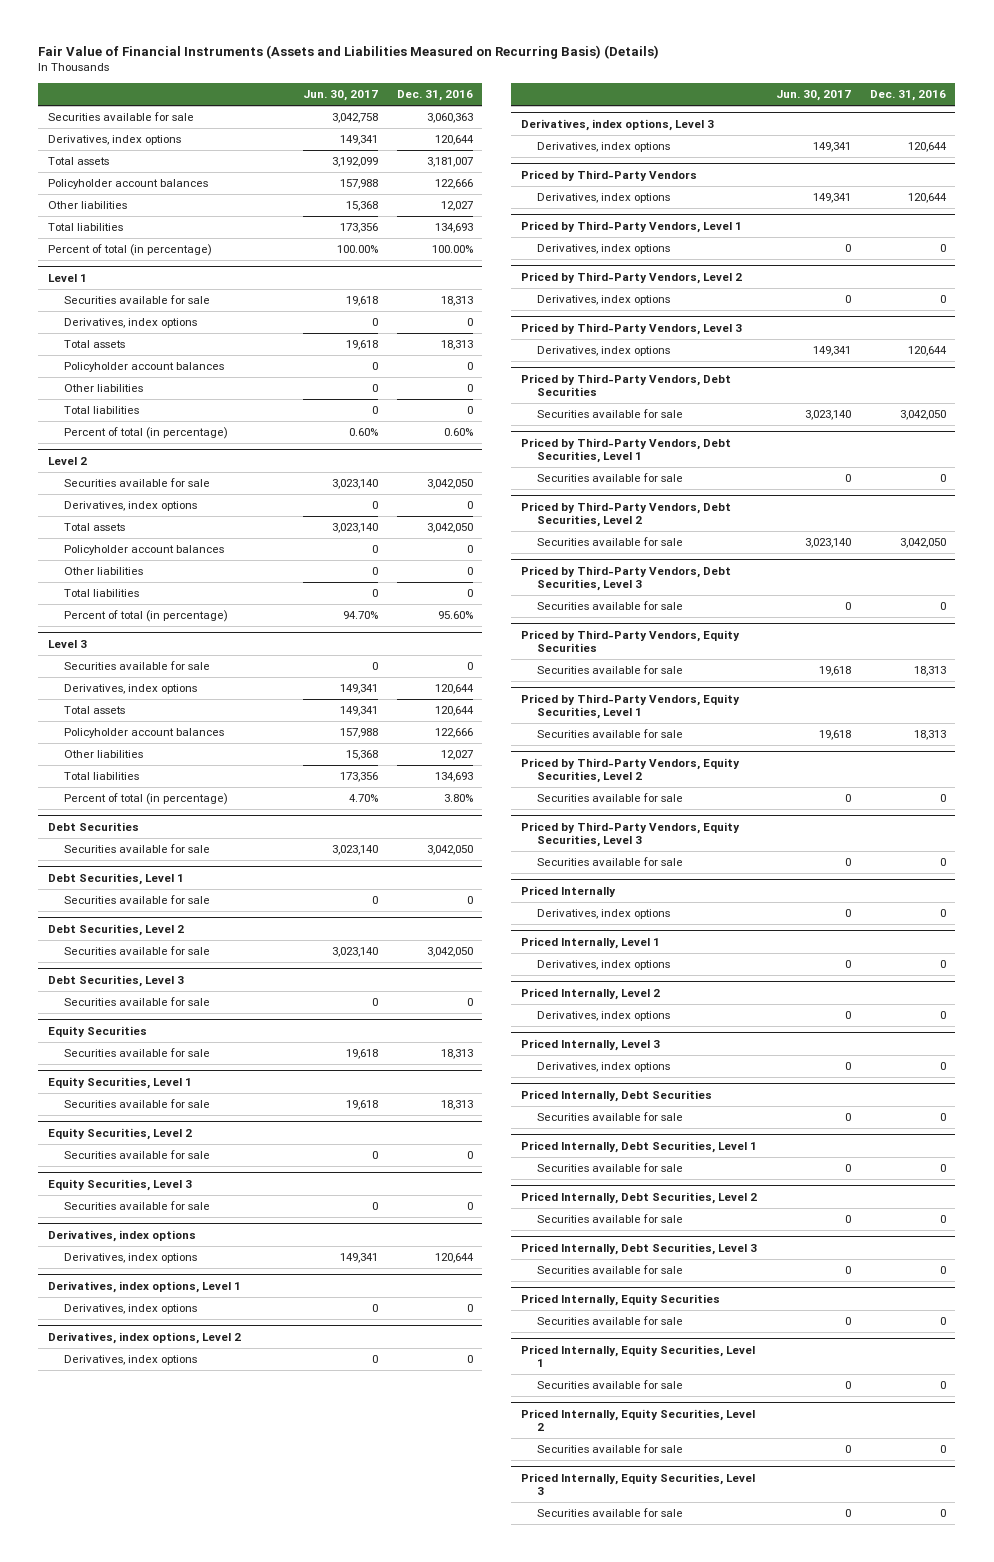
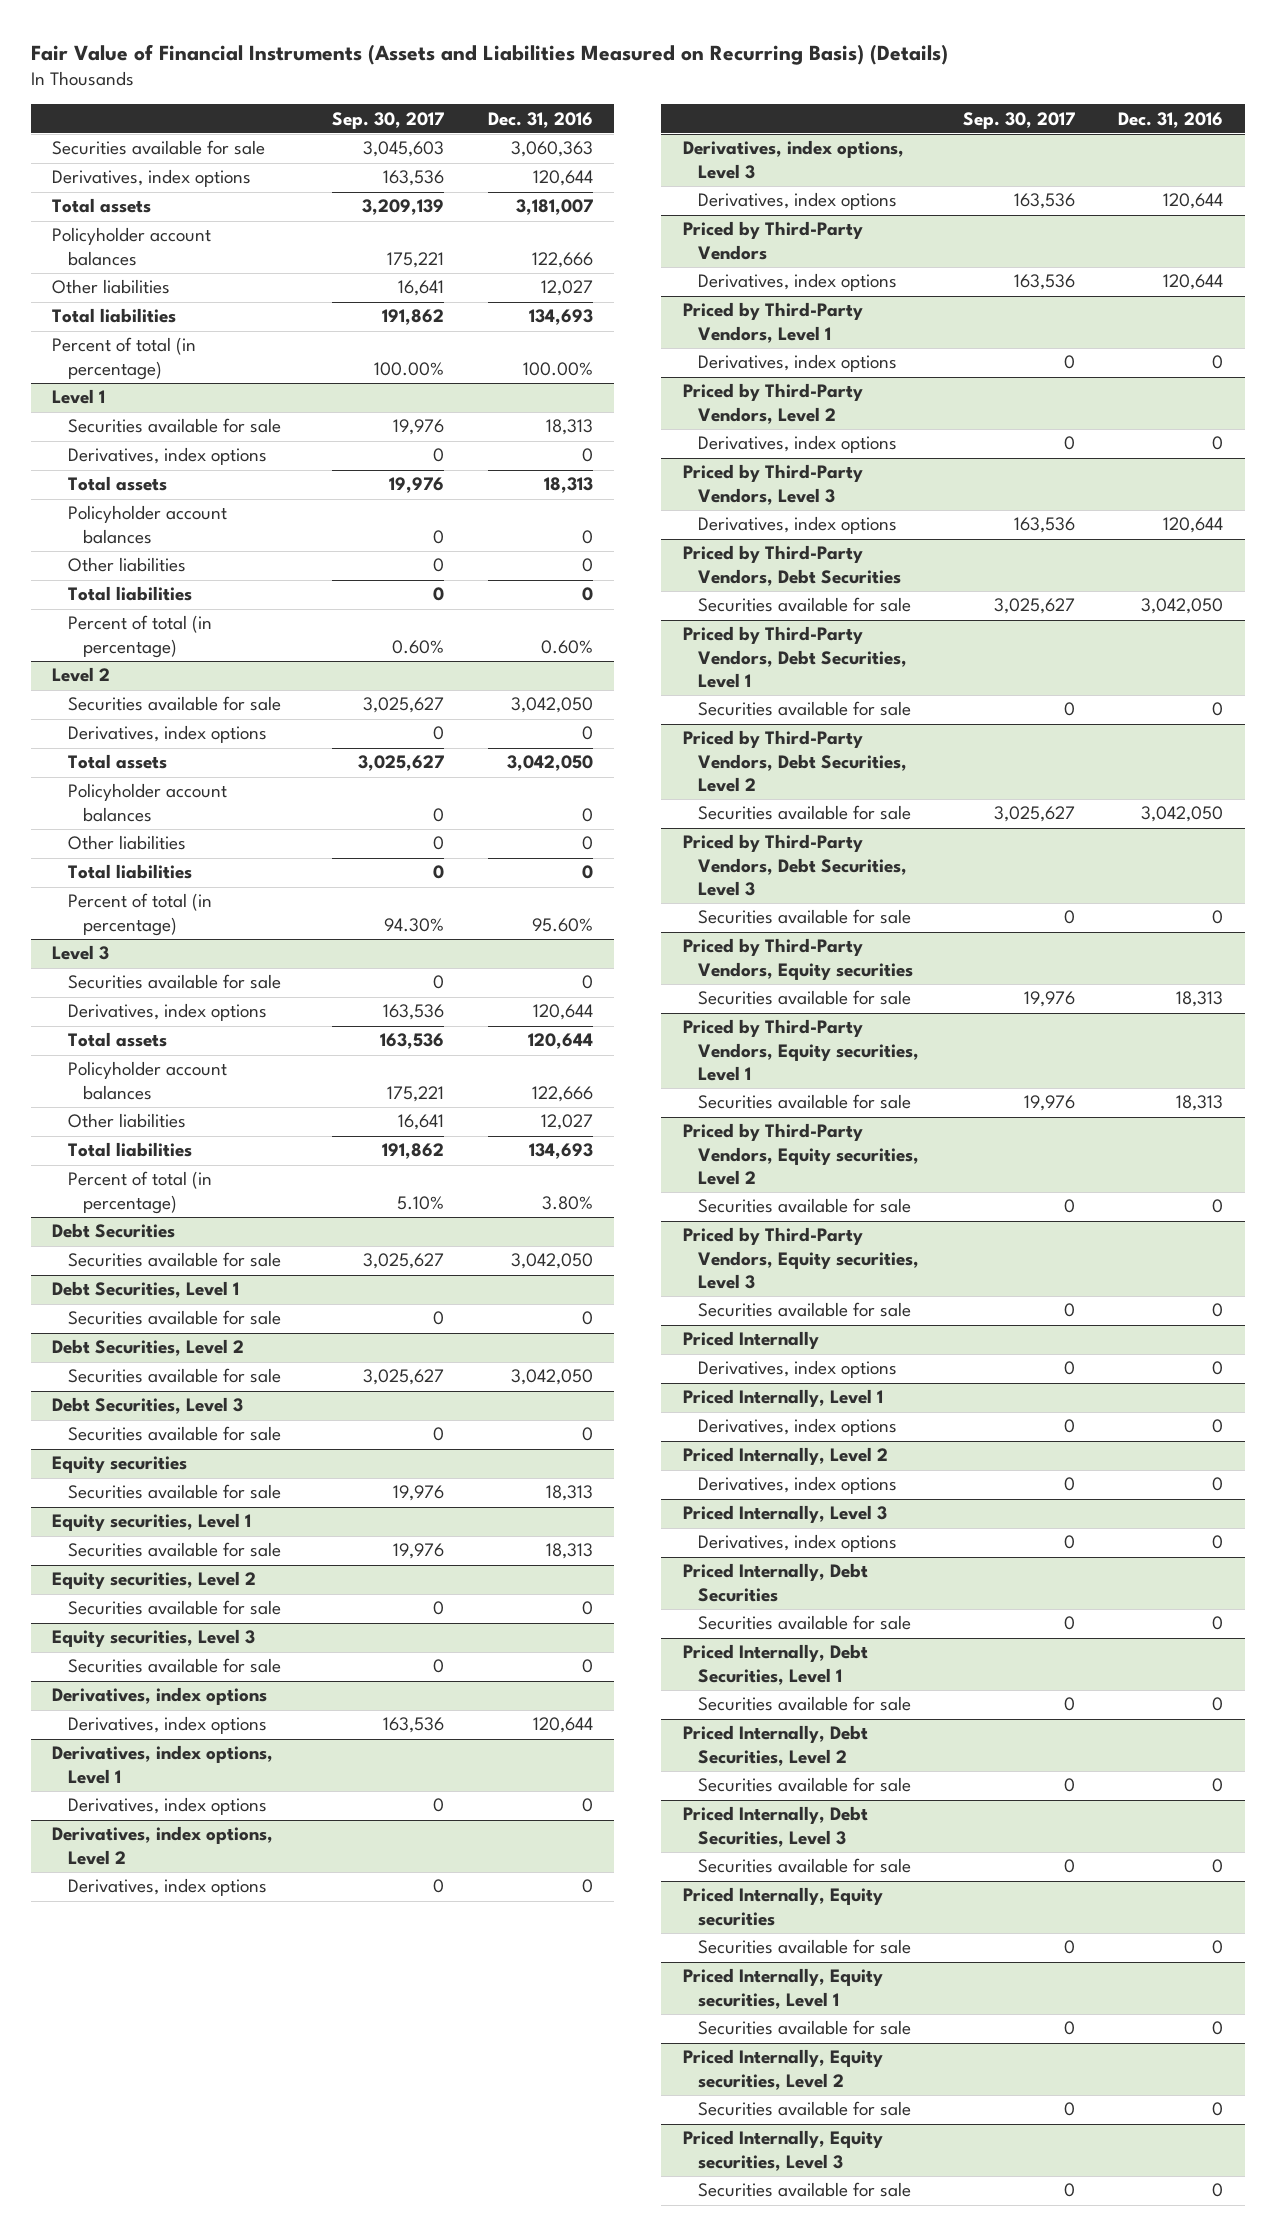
[302,90,378,102] Jun. 30, 2017 -> none
none -> [332,111,445,129] Sep. 30, 2017
[47,1025,147,1037] Equity Securities -> [52,1456,188,1474] Equity securities
[47,1076,192,1089] Equity Securities, Level 1 -> [52,1513,252,1532] Equity securities, Level 1
[47,1127,192,1140] Equity Securities, Level 2 -> [52,1571,257,1590] Equity securities, Level 2
[47,1178,192,1191] Equity Securities, Level 3 -> [52,1629,256,1648] Equity securities, Level 3
[520,629,740,653] Priced by Third-Party Vendors, Equity Securities -> [683,938,914,980] Priced by Third-Party Vendors, Equity securities
[520,693,740,720] Priced by Third-Party Vendors, Equity Securities, Level 1 -> [683,1019,920,1082] Priced by Third-Party Vendors, Equity securities, Level 1
[520,757,740,784] Priced by Third-Party Vendors, Equity Securities, Level 2 -> [683,1123,920,1186] Priced by Third-Party Vendors, Equity securities, Level 2
[520,821,740,848] Priced by Third-Party Vendors, Equity Securities, Level 3 -> [683,1227,920,1290] Priced by Third-Party Vendors, Equity securities, Level 3
[520,1293,720,1306] Priced Internally, Equity Securities -> [683,1887,884,1926] Priced Internally, Equity securities
[520,1344,755,1368] Priced Internally, Equity Securities, Level 1 -> [683,1968,884,2009] Priced Internally, Equity securities, Level 1
[520,1408,755,1432] Priced Internally, Equity Securities, Level 2 -> [683,2049,884,2090] Priced Internally, Equity securities, Level 2
[520,1472,755,1496] Priced Internally, Equity Securities, Level 3 -> [683,2130,884,2171] Priced Internally, Equity securities, Level 3

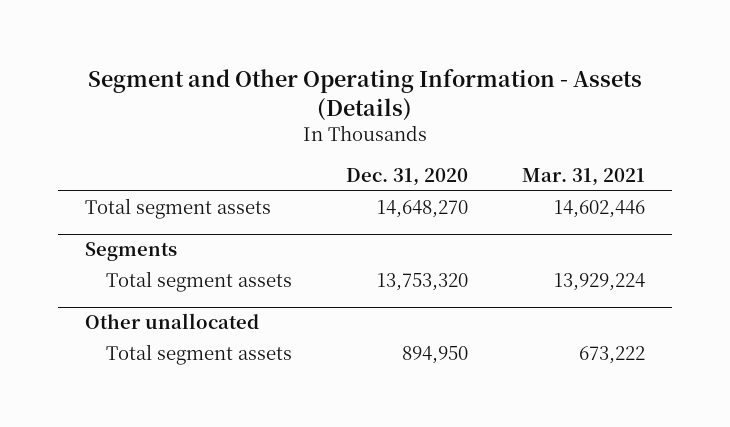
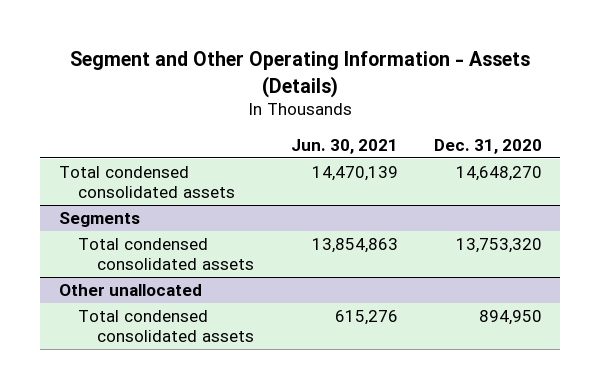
[521,167,645,186] Mar. 31, 2021 -> none
none -> [290,138,398,154] Jun. 30, 2021
[84,198,271,220] Total segment assets -> [58,165,235,199] Total condensed consolidated assets
[105,271,292,293] Total segment assets -> [77,237,255,271] Total condensed consolidated assets
[105,344,292,366] Total segment assets -> [77,309,255,343] Total condensed consolidated assets

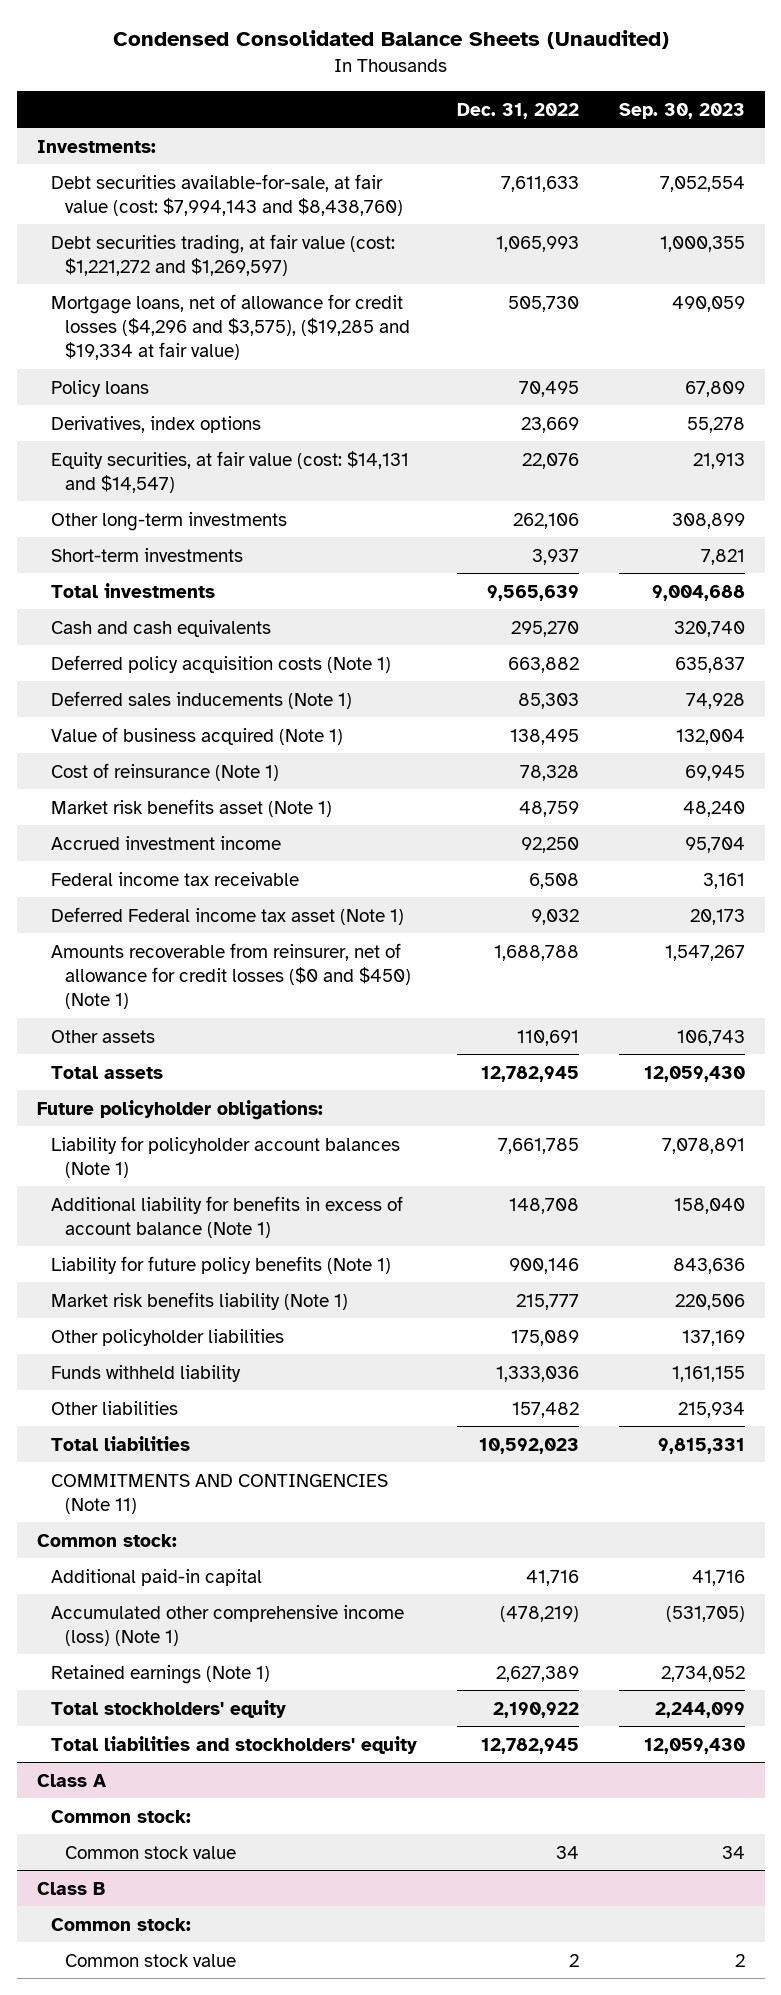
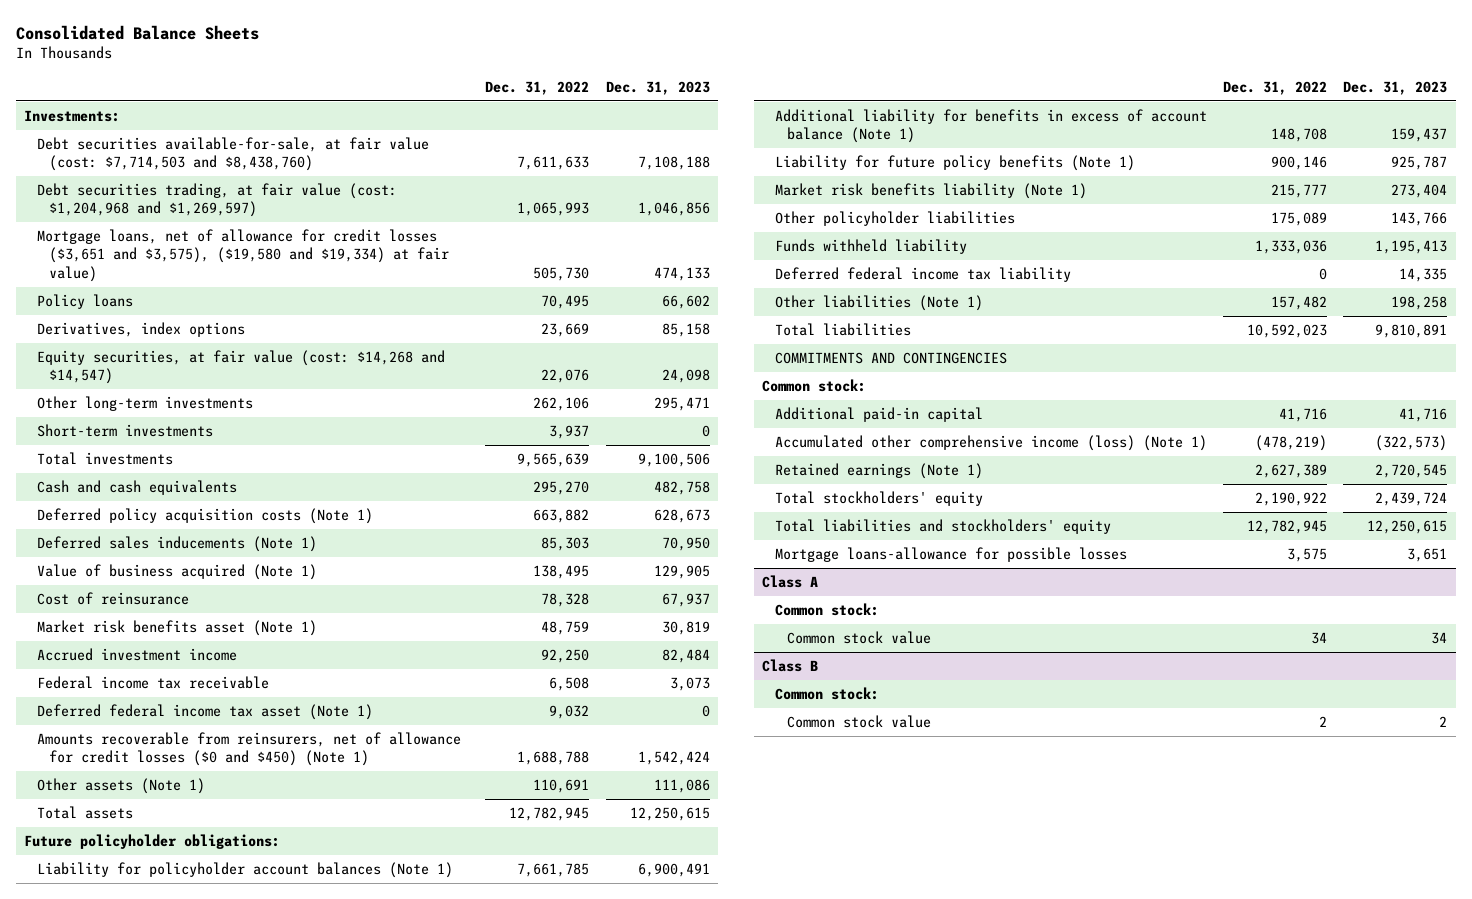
[112,30,669,50] Condensed Consolidated Balance Sheets (Unaudited) -> [16,24,260,40] Consolidated Balance Sheets
[618,102,745,119] Sep. 30, 2023 -> none
none -> [605,80,710,95] Dec. 31, 2023
[51,173,404,216] Debt securities available-for-sale, at fair value (cost: $7,994,143 and $8,438,760) -> [36,137,429,172] Debt securities available-for-sale, at fair value (cost: $7,714,503 and $8,438,760)
[51,233,396,276] Debt securities trading, at fair value (cost: $1,221,272 and $1,269,597) -> [36,183,397,218] Debt securities trading, at fair value (cost: $1,204,968 and $1,269,597)
[51,293,411,360] Mortgage loans, net of allowance for credit losses ($4,296 and $3,575), ($19,285 and $19,334 at fair value) -> [36,229,450,282] Mortgage loans, net of allowance for credit losses ($3,651 and $3,575), ($19,580 and $19,334) at fair value)
[51,450,410,493] Equity securities, at fair value (cost: $14,131 and $14,547) -> [36,350,445,385] Equity securities, at fair value (cost: $14,268 and $14,547)
[51,762,280,781] Cost of reinsurance (Note 1) -> [36,592,189,606] Cost of reinsurance
[51,906,405,925] Deferred Federal income tax asset (Note 1) -> [36,704,373,721] Deferred federal income tax asset (Note 1)
[51,942,412,1009] Amounts recoverable from reinsurer, net of allowance for credit losses ($0 and $450) (Note 1) -> [36,732,461,767] Amounts recoverable from reinsurers, net of allowance for credit losses ($0 and $450) (Note 1)
[51,1029,156,1043] Other assets -> [36,778,205,795] Other assets (Note 1)
none -> [774,267,1071,283] Deferred federal income tax liability
[51,1400,179,1415] Other liabilities -> [774,295,983,312] Other liabilities (Note 1)
[51,1473,389,1514] COMMITMENTS AND CONTINGENCIES (Note 11) -> [774,352,1007,365] COMMITMENTS AND CONTINGENCIES
none -> [774,547,1127,563] Mortgage loans-allowance for possible losses

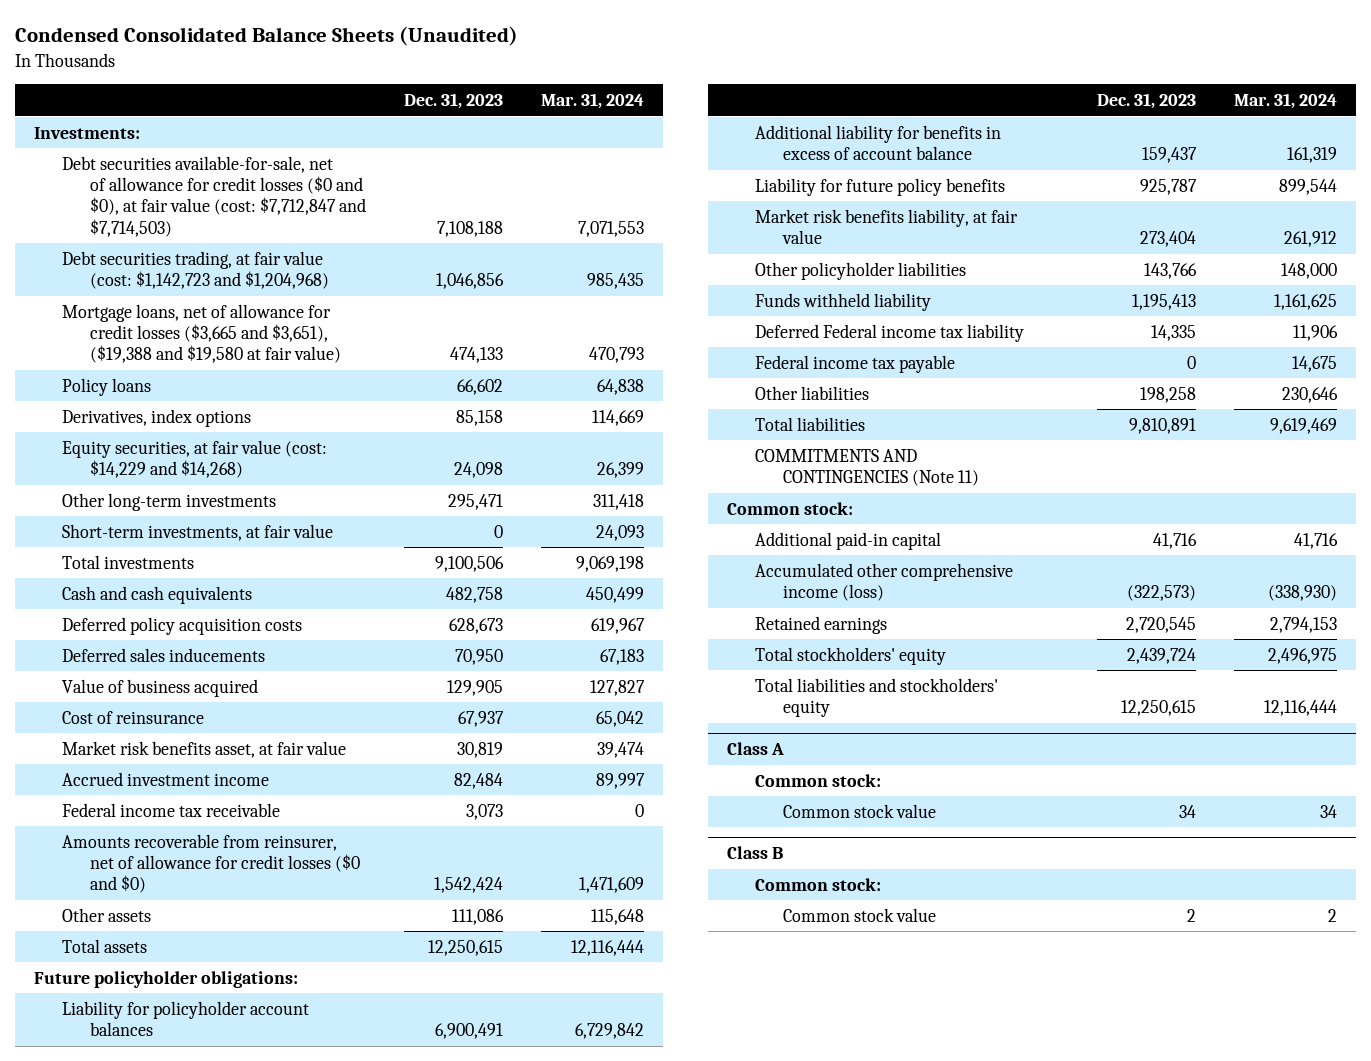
[16,24,260,40] Consolidated Balance Sheets -> [14,26,518,47] Condensed Consolidated Balance Sheets (Unaudited)
[485,80,590,95] Dec. 31, 2022 -> none
none -> [541,93,645,110] Mar. 31, 2024
[36,137,429,172] Debt securities available-for-sale, at fair value (cost: $7,714,503 and $8,438,760) -> [61,155,367,237] Debt securities available-for-sale, net of allowance for credit losses ($0 and $0), at fair value (cost: $7,712,847 and $7,714,503)
[36,183,397,218] Debt securities trading, at fair value (cost: $1,204,968 and $1,269,597) -> [61,250,330,290] Debt securities trading, at fair value (cost: $1,142,723 and $1,204,968)
[36,229,450,282] Mortgage loans, net of allowance for credit losses ($3,651 and $3,575), ($19,580 and $19,334) at fair value) -> [61,303,342,364] Mortgage loans, net of allowance for credit losses ($3,665 and $3,651), ($19,388 and $19,580 at fair value)
[36,350,445,385] Equity securities, at fair value (cost: $14,268 and $14,547) -> [61,439,327,479] Equity securities, at fair value (cost: $14,229 and $14,268)
[36,424,213,438] Short-term investments -> [61,523,333,541] Short-term investments, at fair value
[36,508,373,525] Deferred policy acquisition costs (Note 1) -> [61,616,302,635] Deferred policy acquisition costs
[36,536,317,553] Deferred sales inducements (Note 1) -> [61,647,265,662] Deferred sales inducements
[36,564,317,581] Value of business acquired (Note 1) -> [61,678,258,697] Value of business acquired
[36,620,317,637] Market risk benefits asset (Note 1) -> [61,740,346,758] Market risk benefits asset, at fair value
[36,704,373,721] Deferred federal income tax asset (Note 1) -> none
[36,732,461,767] Amounts recoverable from reinsurers, net of allowance for credit losses ($0 and $450) (Note 1) -> [61,833,361,894] Amounts recoverable from reinsurer, net of allowance for credit losses ($0 and $0)
[36,778,205,795] Other assets (Note 1) -> [61,907,151,922] Other assets
[36,862,453,879] Liability for policyholder account balances (Note 1) -> [61,1000,309,1037] Liability for policyholder account balances
[774,109,1207,144] Additional liability for benefits in excess of account balance (Note 1) -> [755,124,1002,161] Additional liability for benefits in excess of account balance
[774,155,1135,172] Liability for future policy benefits (Note 1) -> [755,177,1006,196] Liability for future policy benefits
[774,183,1087,200] Market risk benefits liability (Note 1) -> [755,208,1019,245] Market risk benefits liability, at fair value
[774,267,1071,283] Deferred federal income tax liability -> [755,323,1025,342] Deferred Federal income tax liability
none -> [755,354,956,373] Federal income tax payable
[774,295,983,312] Other liabilities (Note 1) -> [755,385,870,400] Other liabilities
[774,352,1007,365] COMMITMENTS AND CONTINGENCIES -> [755,448,980,487] COMMITMENTS AND CONTINGENCIES (Note 11)
[774,435,1207,452] Accumulated other comprehensive income (loss) (Note 1) -> [755,562,1014,602] Accumulated other comprehensive income (loss)
[774,463,983,480] Retained earnings (Note 1) -> [755,615,888,634] Retained earnings
[774,547,1127,563] Mortgage loans-allowance for possible losses -> none

